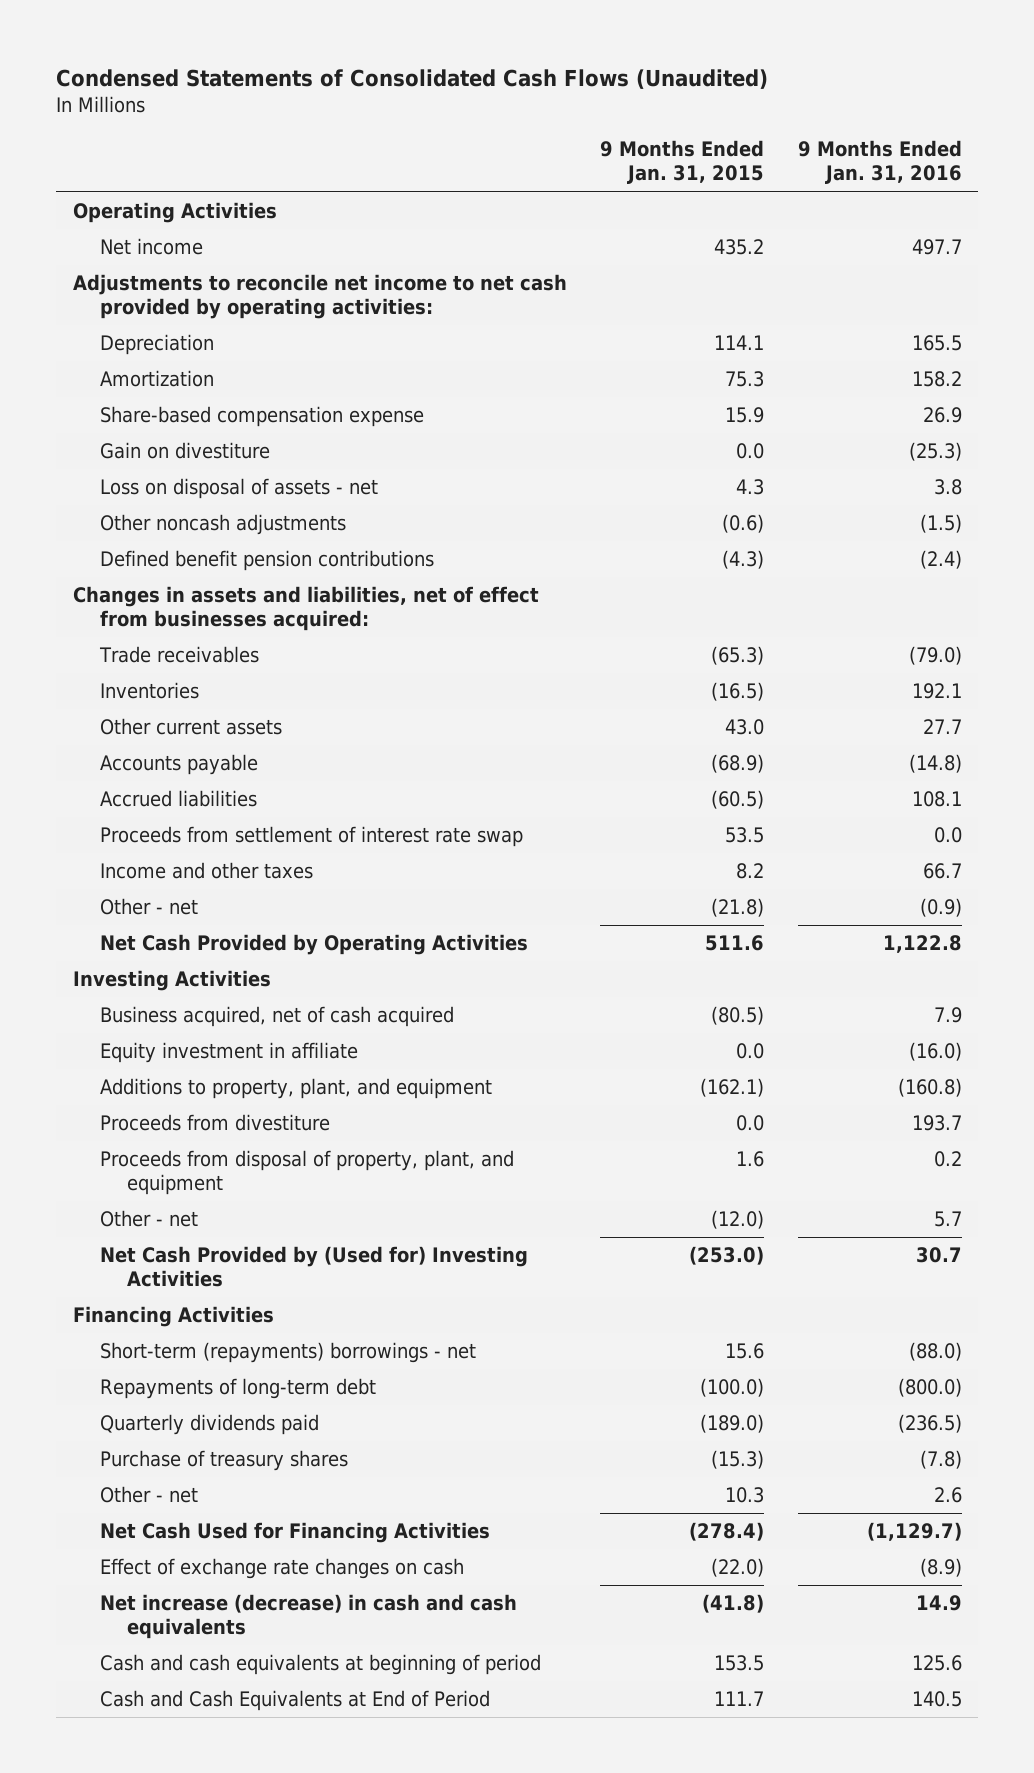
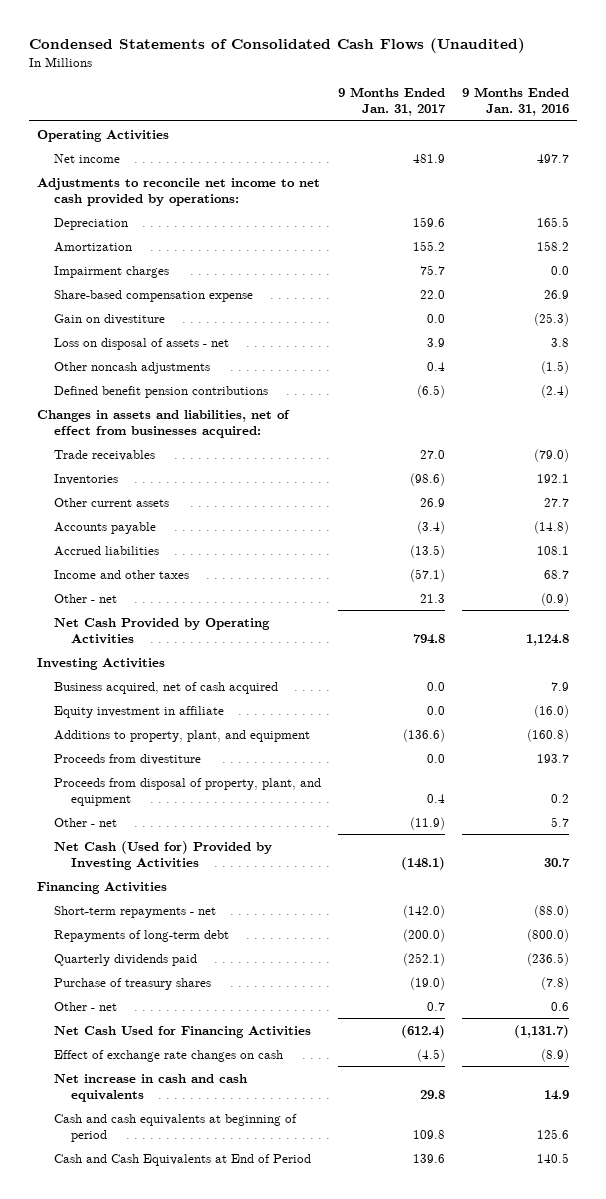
[600,140,765,185] 9 Months Ended Jan. 31, 2015 -> none
none -> [338,86,447,117] 9 Months Ended Jan. 31, 2017
[72,274,567,320] Adjustments to reconcile net income to net cash provided by operating activities: -> [37,177,321,206] Adjustments to reconcile net income to net cash provided by operations:
none -> [54,265,170,278] Impairment charges
[99,826,523,848] Proceeds from settlement of interest rate swap -> none
[922,863,962,880] 66.7 -> [543,569,569,579] 68.7
[882,935,962,954] 1,122.8 -> [525,633,569,646] 1,124.8
[99,1246,528,1288] Net Cash Provided by (Used for) Investing Activities -> [54,840,273,870] Net Cash (Used for) Provided by Investing Activities
[99,1342,476,1364] Short-term (repayments) borrowings - net -> [54,905,217,918] Short-term repayments - net
[933,1487,962,1504] 2.6 -> [550,1001,569,1011] 0.6
[866,1522,962,1542] (1,129.7) -> [513,1024,569,1038] (1,131.7)
[99,1594,517,1640] Net increase (decrease) in cash and cash equivalents -> [54,1073,248,1102] Net increase in cash and cash equivalents

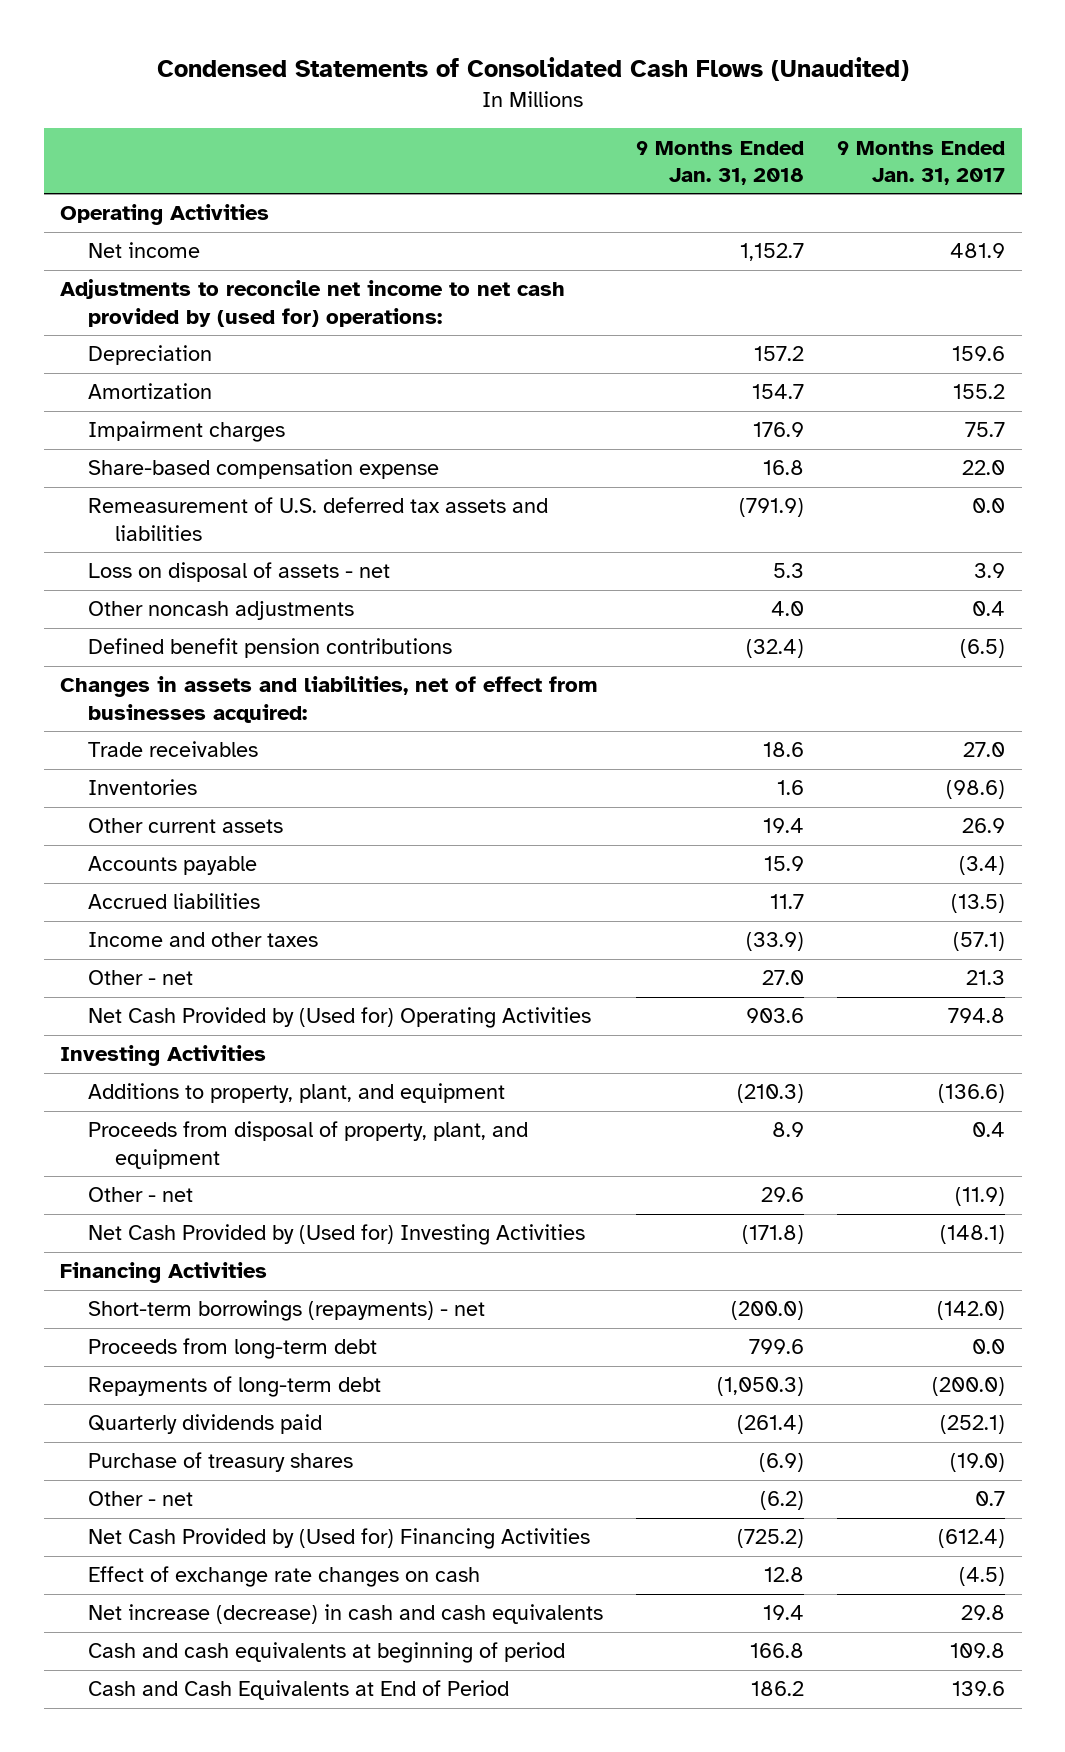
[461,86,569,117] 9 Months Ended Jan. 31, 2016 -> none
none -> [635,140,804,185] 9 Months Ended Jan. 31, 2018
[37,177,321,206] Adjustments to reconcile net income to net cash provided by operations: -> [60,279,566,327] Adjustments to reconcile net income to net cash provided by (used for) operations:
[54,313,166,325] Gain on divestiture -> none
none -> [87,497,548,541] Remeasurement of U.S. deferred tax assets and liabilities
[54,617,271,644] Net Cash Provided by Operating Activities -> [87,1007,591,1029] Net Cash Provided by (Used for) Operating Activities
[54,681,279,694] Business acquired, net of cash acquired -> none
[54,705,225,718] Equity investment in affiliate -> none
[54,753,202,765] Proceeds from divestiture -> none
[54,840,273,870] Net Cash (Used for) Provided by Investing Activities -> [87,1224,585,1246] Net Cash Provided by (Used for) Investing Activities
[54,905,217,918] Short-term repayments - net -> [87,1300,485,1322] Short-term borrowings (repayments) - net
none -> [87,1338,377,1360] Proceeds from long-term debt
[54,1025,312,1038] Net Cash Used for Financing Activities -> [87,1528,590,1550] Net Cash Provided by (Used for) Financing Activities
[54,1073,248,1102] Net increase in cash and cash equivalents -> [87,1604,603,1625] Net increase (decrease) in cash and cash equivalents

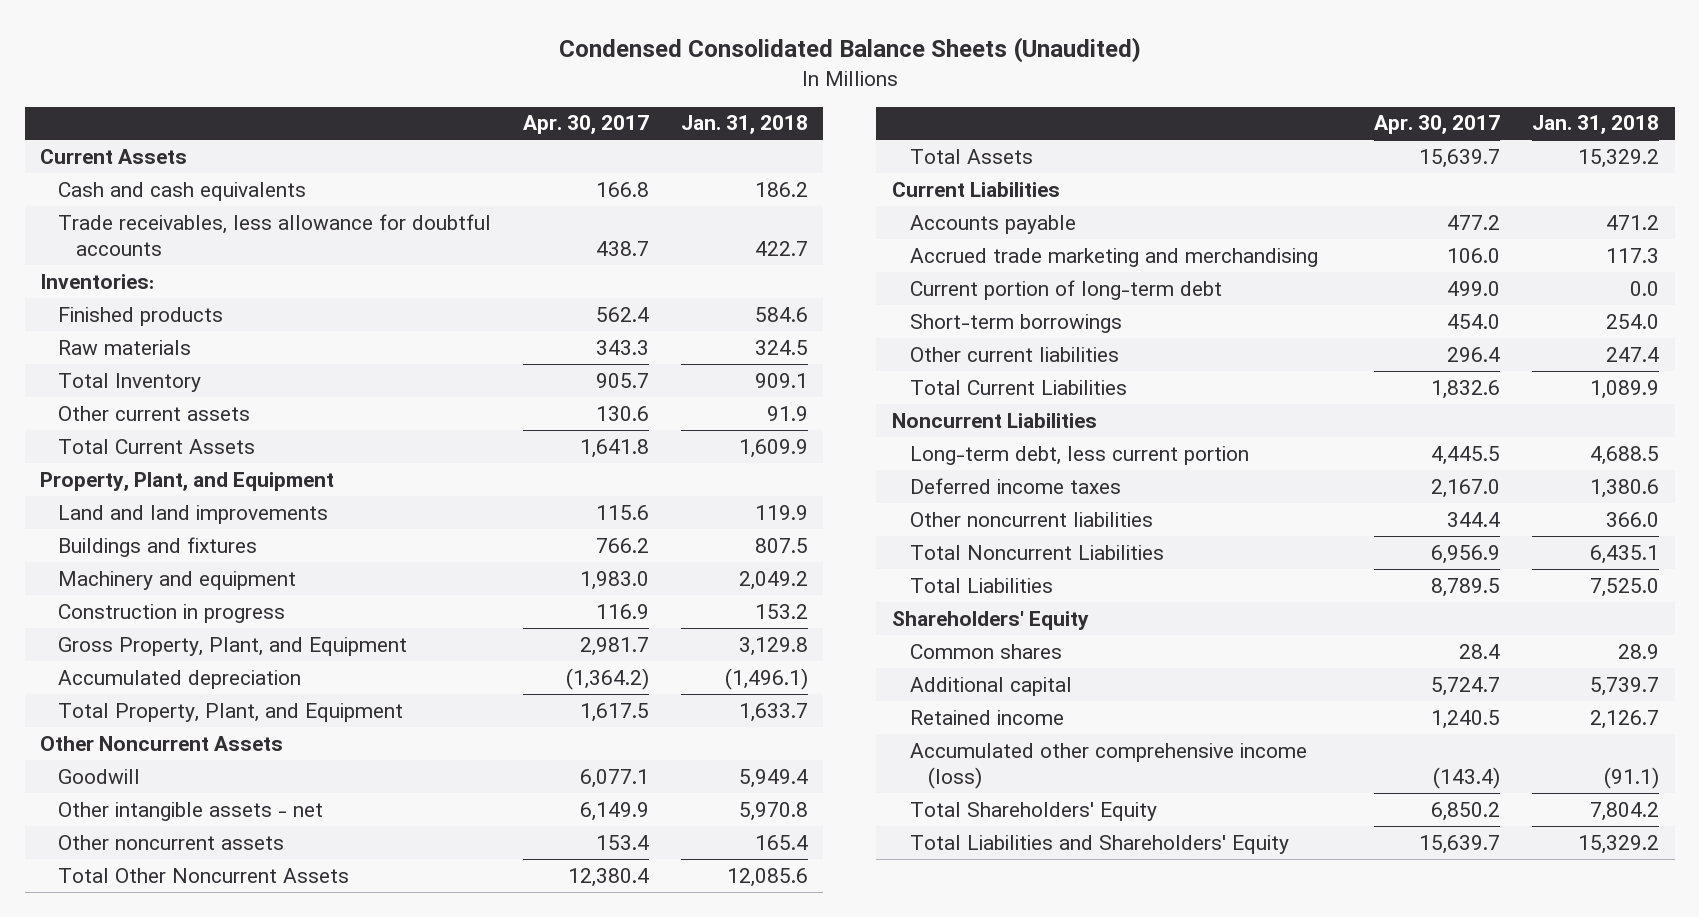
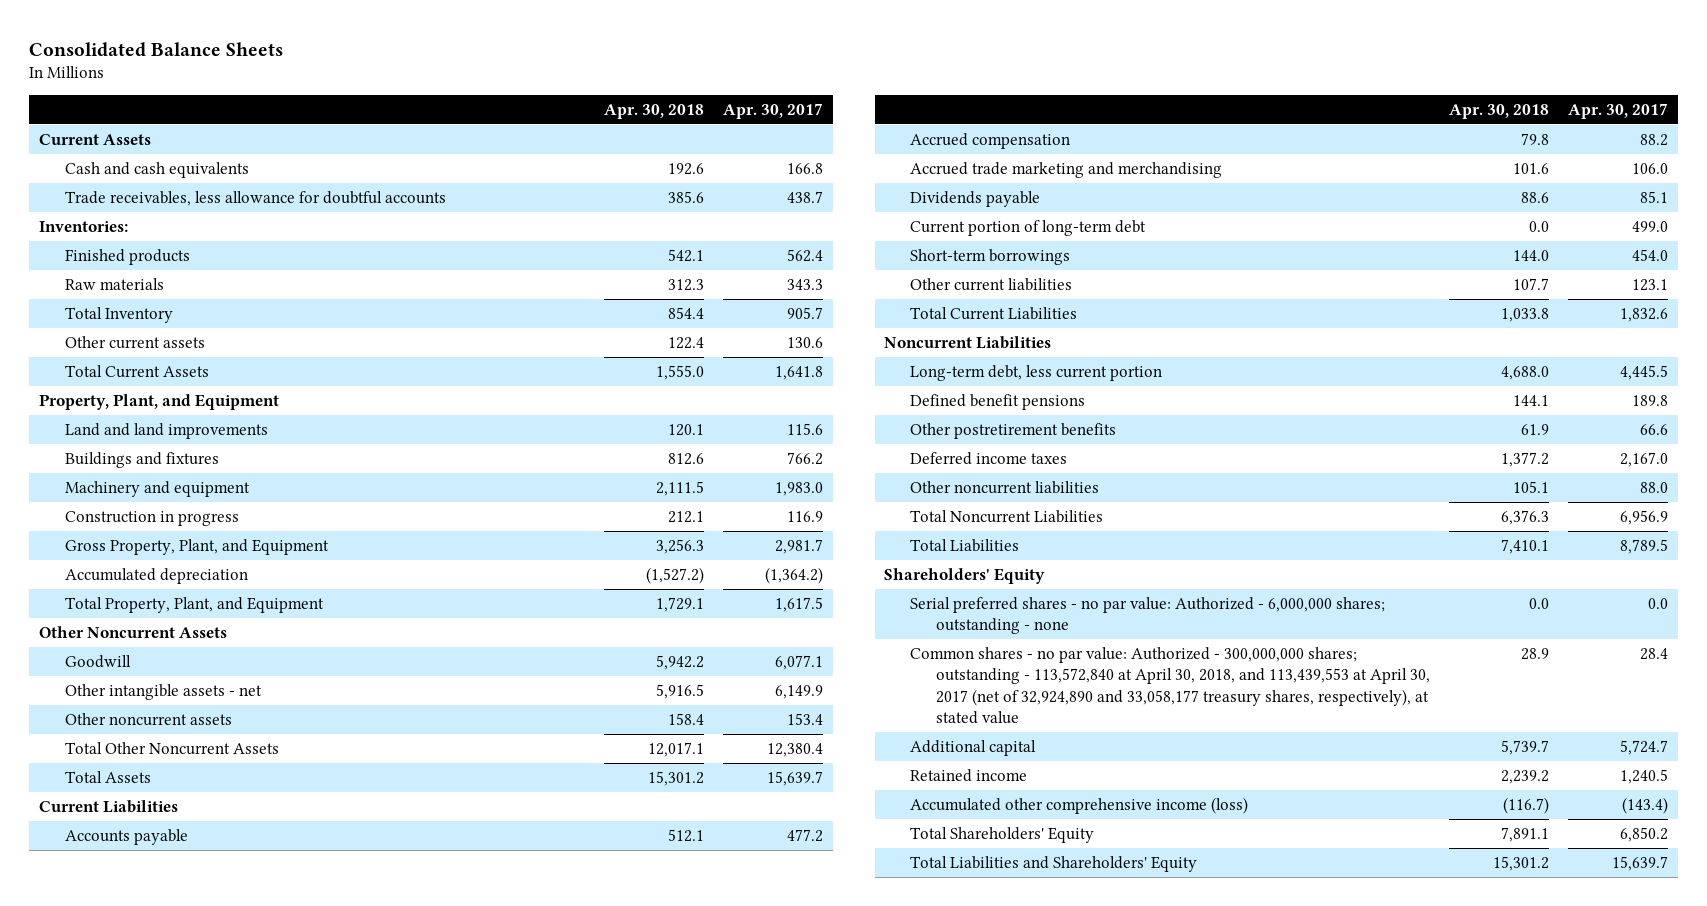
[558,37,1141,64] Condensed Consolidated Balance Sheets (Unaudited) -> [29,41,284,57] Consolidated Balance Sheets
[680,115,808,135] Jan. 31, 2018 -> none
none -> [604,103,705,119] Apr. 30, 2018
none -> [910,132,1071,149] Accrued compensation
none -> [910,190,1041,207] Dividends payable
[1447,346,1501,362] 296.4 -> [1632,278,1669,291] 123.1
none -> [910,393,1086,410] Defined benefit pensions
none -> [910,422,1117,439] Other postretirement benefits
[1447,511,1501,527] 344.4 -> [1640,481,1669,493] 88.0
none -> [910,596,1386,635] Serial preferred shares - no par value: Authorized - 6,000,000 shares; outstanding - none
[909,643,1062,659] Common shares -> [910,646,1431,725] Common shares - no par value: Authorized - 300,000,000 shares; outstanding - 113,572,840 at April 30, 2018, and 113,439,553 at April 30, 2017 (net of 32,924,890 and 33,058,177 treasury shares, respectively), at stated value

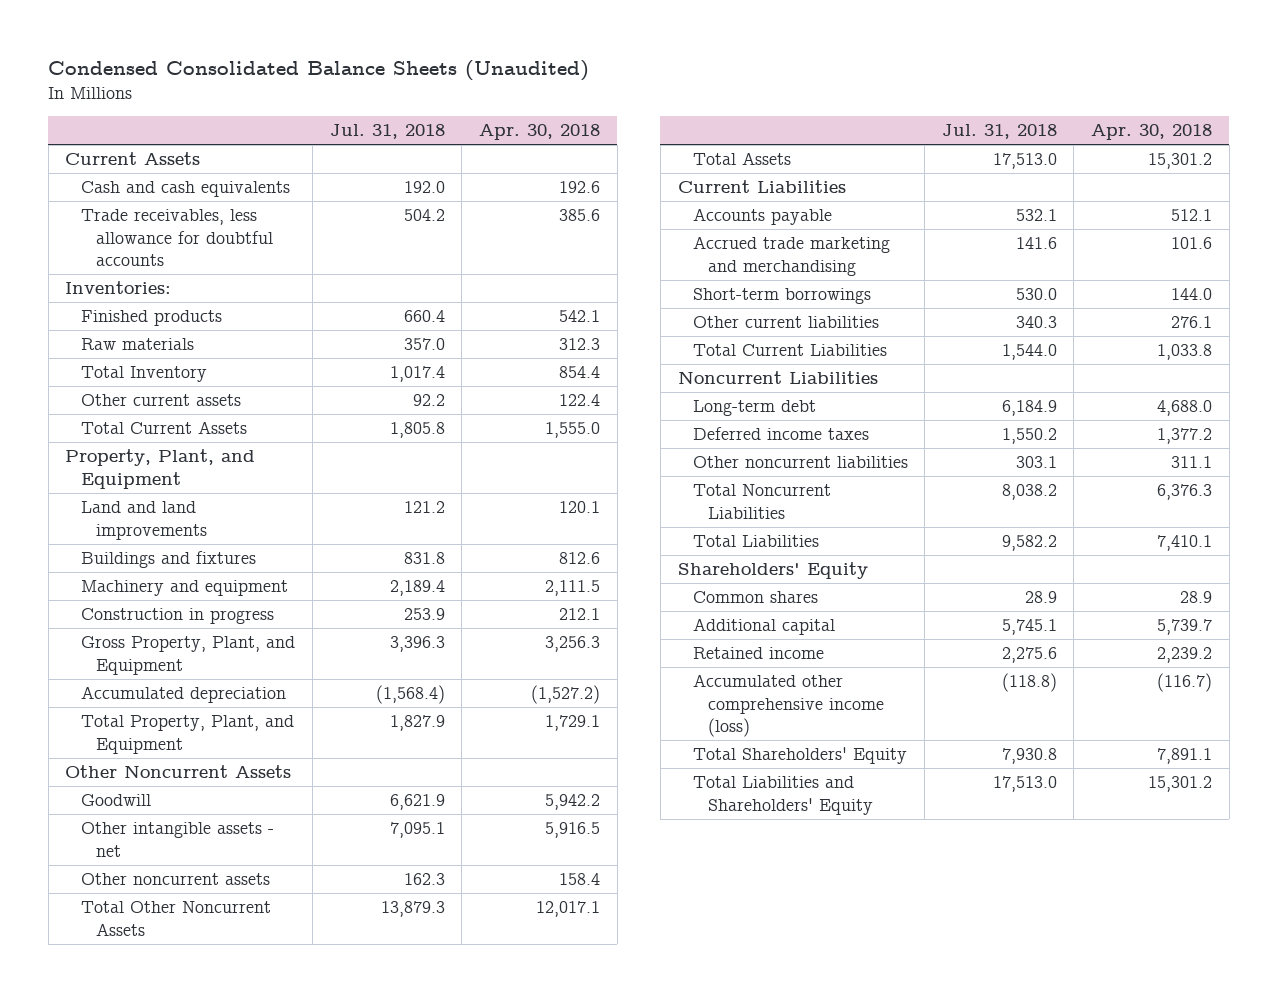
[29,41,284,57] Consolidated Balance Sheets -> [48,60,590,82] Condensed Consolidated Balance Sheets (Unaudited)
[723,102,824,119] Apr. 30, 2017 -> none
none -> [329,124,445,140] Jul. 31, 2018
[910,132,1071,149] Accrued compensation -> none
[910,190,1041,207] Dividends payable -> none
[910,219,1147,236] Current portion of long-term debt -> none
[1513,277,1550,290] 107.7 -> [1171,316,1213,329] 276.1
[910,393,1086,410] Defined benefit pensions -> none
[910,422,1117,439] Other postretirement benefits -> none
[910,364,1163,381] Long-term debt, less current portion -> [692,400,816,417] Long-term debt
[1513,480,1550,493] 105.1 -> [1171,456,1213,469] 311.1
[910,596,1386,635] Serial preferred shares - no par value: Authorized - 6,000,000 shares; outstanding - none -> none
[910,646,1431,725] Common shares - no par value: Authorized - 300,000,000 shares; outstanding - 113,572,840 at April 30, 2018, and 113,439,553 at April 30, 2017 (net of 32,924,890 and 33,058,177 treasury shares, respectively), at stated value -> [692,591,818,604] Common shares

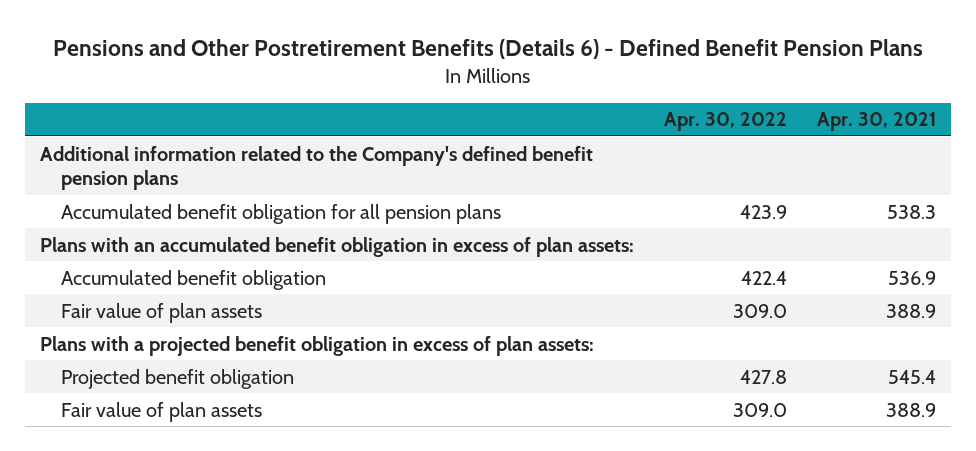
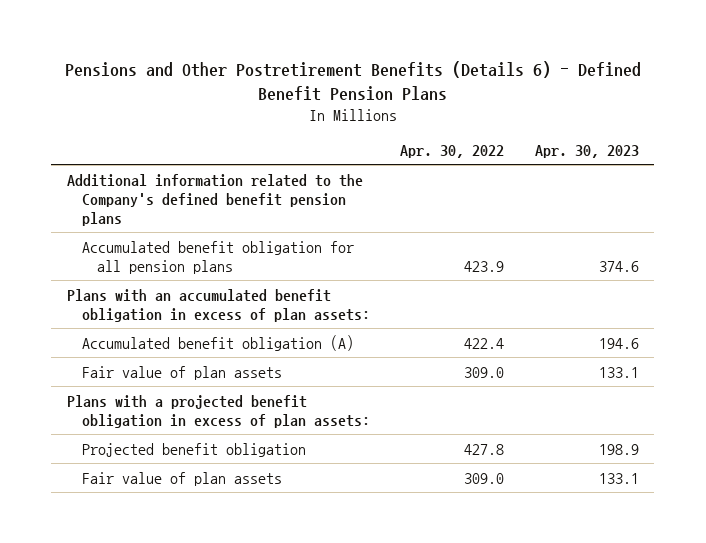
[816,112,936,132] Apr. 30, 2021 -> none
none -> [535,144,640,158] Apr. 30, 2023
[61,269,327,290] Accumulated benefit obligation -> [81,334,354,351] Accumulated benefit obligation (A)

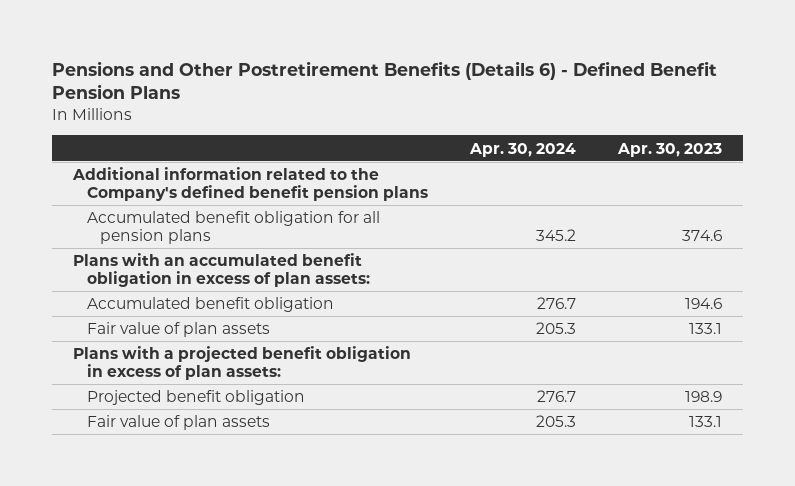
[400,144,505,158] Apr. 30, 2022 -> none
none -> [468,142,576,157] Apr. 30, 2024
[81,334,354,351] Accumulated benefit obligation (A) -> [86,297,334,313] Accumulated benefit obligation

